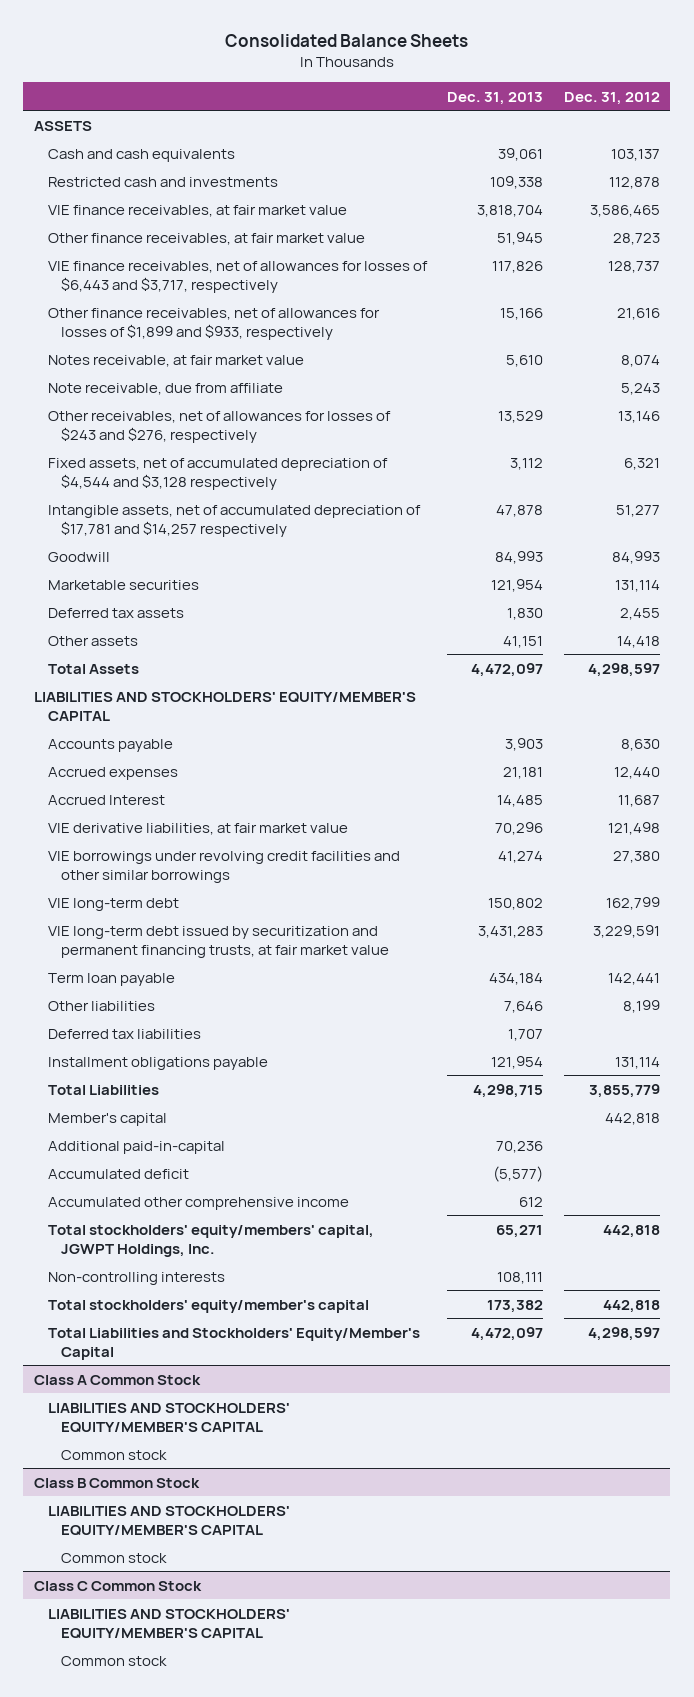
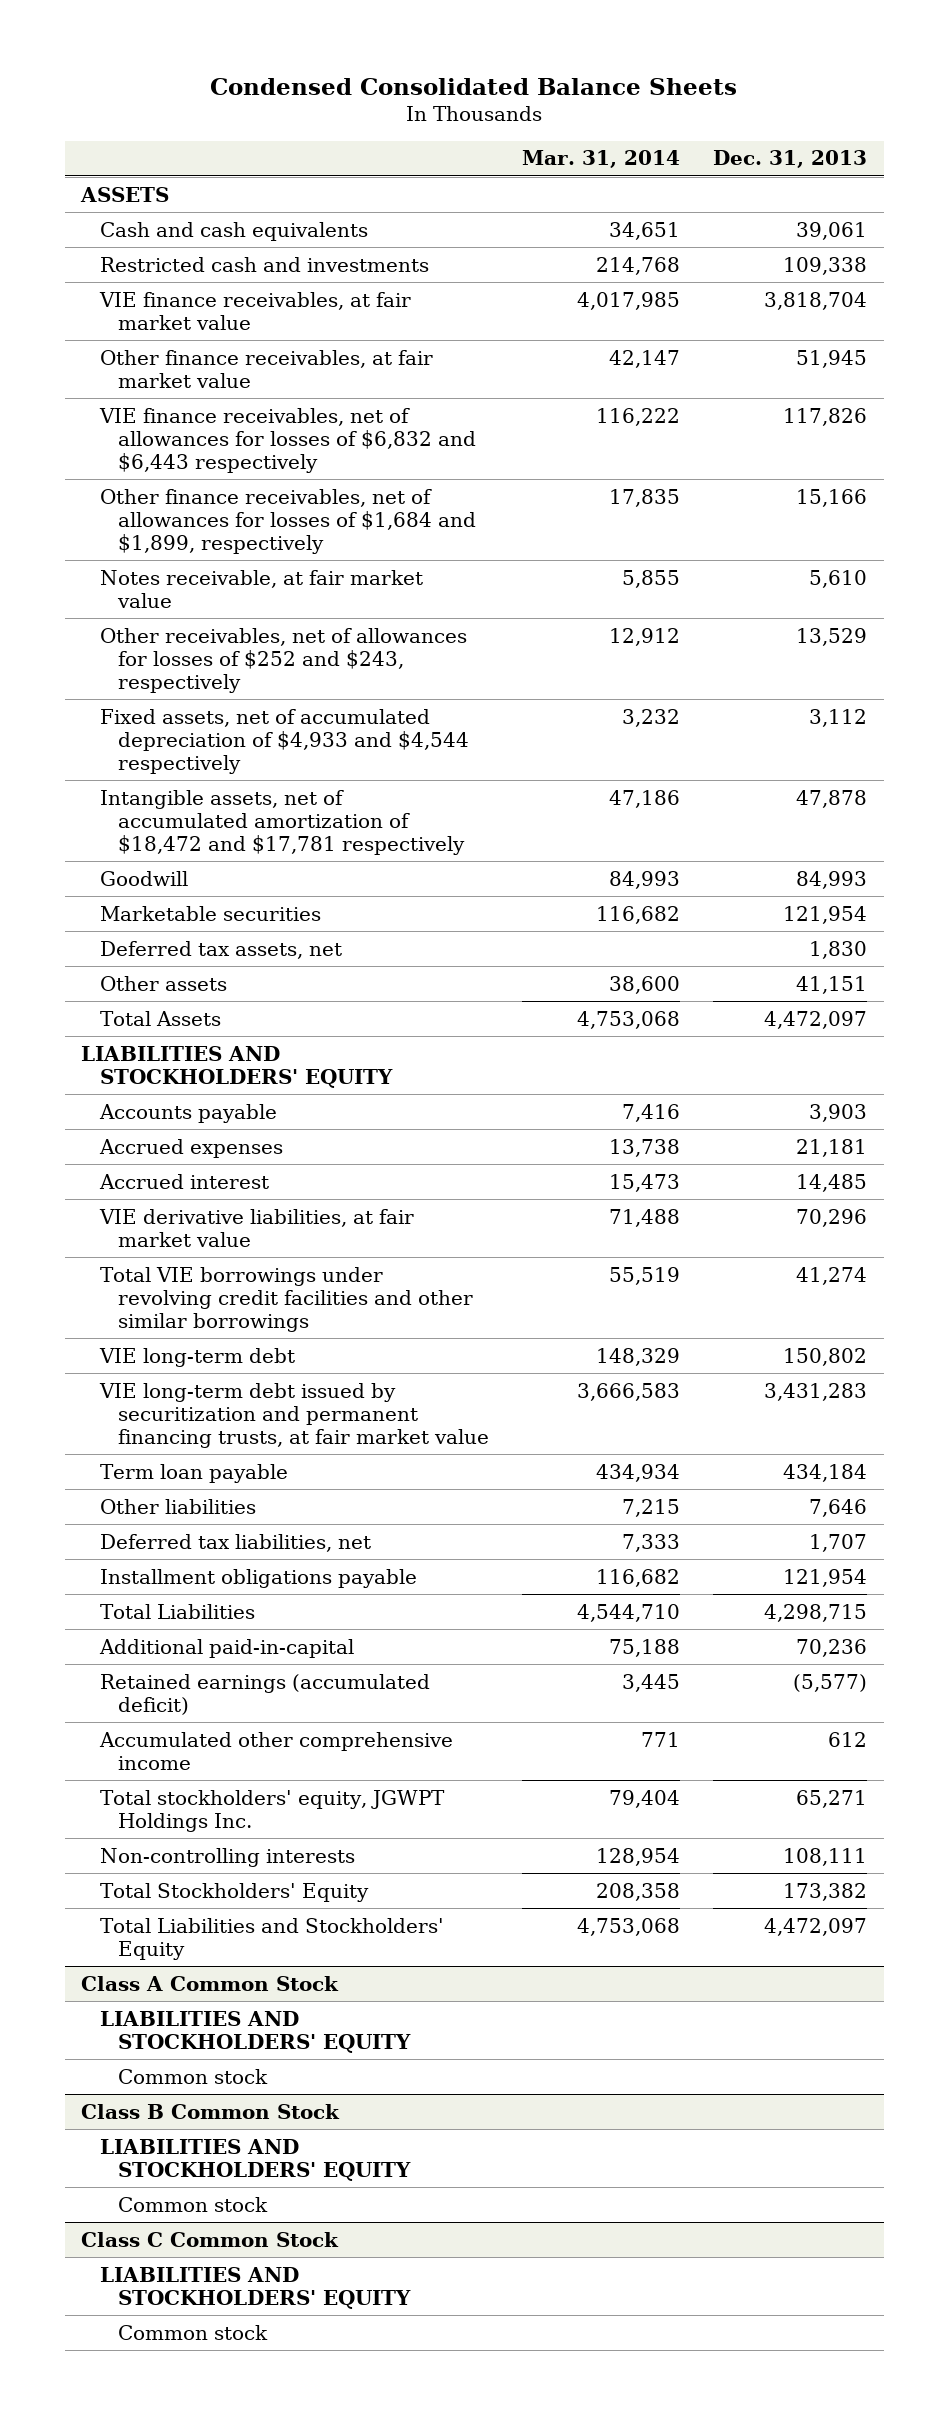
[224,33,468,47] Consolidated Balance Sheets -> [210,78,738,96] Condensed Consolidated Balance Sheets
[563,91,660,105] Dec. 31, 2012 -> none
none -> [522,150,681,169] Mar. 31, 2014
[47,260,428,293] VIE finance receivables, net of allowances for losses of $6,443 and $3,717, respectively -> [98,407,477,473] VIE finance receivables, net of allowances for losses of $6,832 and $6,443 respectively
[47,307,380,340] Other finance receivables, net of allowances for losses of $1,899 and $933, respectively -> [99,488,477,554] Other finance receivables, net of allowances for losses of $1,684 and $1,899, respectively
[47,382,283,395] Note receivable, due from affiliate -> none
[47,410,391,443] Other receivables, net of allowances for losses of $243 and $276, respectively -> [99,627,467,693] Other receivables, net of allowances for losses of $252 and $243, respectively
[47,457,388,490] Fixed assets, net of accumulated depreciation of $4,544 and $3,128 respectively -> [99,708,470,774] Fixed assets, net of accumulated depreciation of $4,933 and $4,544 respectively
[47,504,421,537] Intangible assets, net of accumulated depreciation of $17,781 and $14,257 respectively -> [99,789,466,855] Intangible assets, net of accumulated amortization of $18,472 and $17,781 respectively
[47,607,184,618] Deferred tax assets -> [99,940,342,959] Deferred tax assets, net
[33,691,416,721] LIABILITIES AND STOCKHOLDERS' EQUITY/MEMBER'S CAPITAL -> [81,1045,393,1088] LIABILITIES AND STOCKHOLDERS' EQUITY
[47,794,165,805] Accrued Interest -> [98,1173,269,1189] Accrued interest
[47,850,400,883] VIE borrowings under revolving credit facilities and other similar borrowings -> [99,1266,474,1332] Total VIE borrowings under revolving credit facilities and other similar borrowings
[47,1028,201,1039] Deferred tax liabilities -> [99,1533,371,1552] Deferred tax liabilities, net
[47,1112,167,1126] Member's capital -> none
[47,1168,189,1179] Accumulated deficit -> [99,1673,430,1715] Retained earnings (accumulated deficit)
[47,1224,374,1257] Total stockholders' equity/members' capital, JGWPT Holdings, Inc. -> [99,1789,445,1832] Total stockholders' equity, JGWPT Holdings Inc.
[47,1299,369,1313] Total stockholders' equity/member's capital -> [99,1882,369,1902] Total Stockholders' Equity
[47,1327,420,1360] Total Liabilities and Stockholders' Equity/Member's Capital -> [99,1917,444,1960] Total Liabilities and Stockholders' Equity
[47,1402,290,1433] LIABILITIES AND STOCKHOLDERS' EQUITY/MEMBER'S CAPITAL -> [99,2010,412,2053] LIABILITIES AND STOCKHOLDERS' EQUITY
[47,1505,290,1536] LIABILITIES AND STOCKHOLDERS' EQUITY/MEMBER'S CAPITAL -> [99,2138,412,2181] LIABILITIES AND STOCKHOLDERS' EQUITY
[47,1608,290,1639] LIABILITIES AND STOCKHOLDERS' EQUITY/MEMBER'S CAPITAL -> [99,2266,412,2309] LIABILITIES AND STOCKHOLDERS' EQUITY

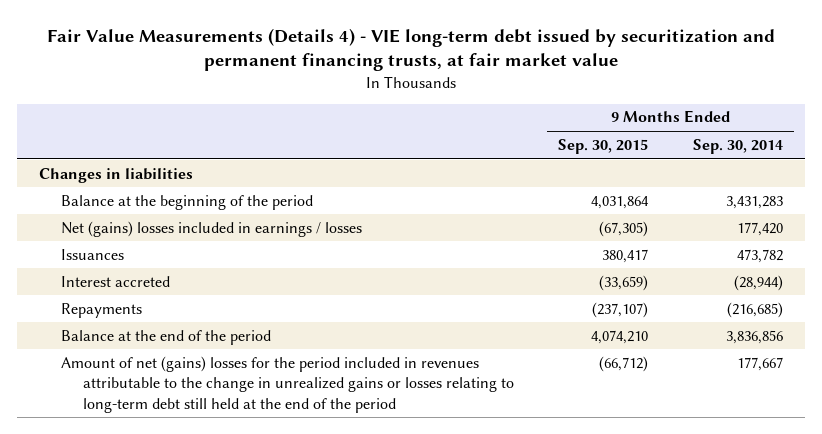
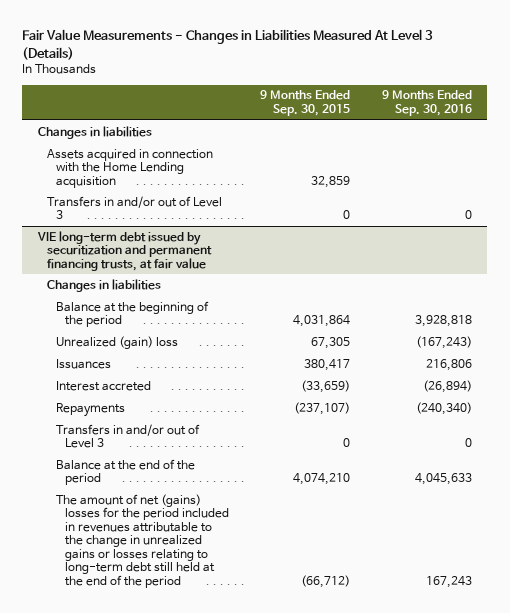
[46,27,775,72] Fair Value Measurements (Details 4) - VIE long-term debt issued by securitization and permanent financing trusts, at fair market value -> [22,28,434,60] Fair Value Measurements - Changes in Liabilities Measured At Level 3 (Details)
[692,138,783,154] Sep. 30, 2014 -> none
none -> [381,90,472,116] 9 Months Ended Sep. 30, 2016
none -> [46,148,213,188] Assets acquired in connection with the Home Lending acquisition
none -> [46,195,222,220] Transfers in and/or out of Level 3
none -> [36,230,212,271] VIE long-term debt issued by securitization and permanent financing trusts, at fair value
none -> [46,278,161,292] Changes in liabilities
[60,220,362,237] Net (gains) losses included in earnings / losses -> [56,335,179,349] Unrealized (gain) loss
[599,220,649,237] (67,305) -> [311,336,351,349] 67,305
none -> [56,423,201,449] Transfers in and/or out of Level 3
[60,355,514,413] Amount of net (gains) losses for the period included in revenues attributable to the change in unrealized gains or losses relating to long-term debt still held at the end of the period -> [56,493,230,588] The amount of net (gains) losses for the period included in revenues attributable to the change in unrealized gains or losses relating to long-term debt still held at the end of the period

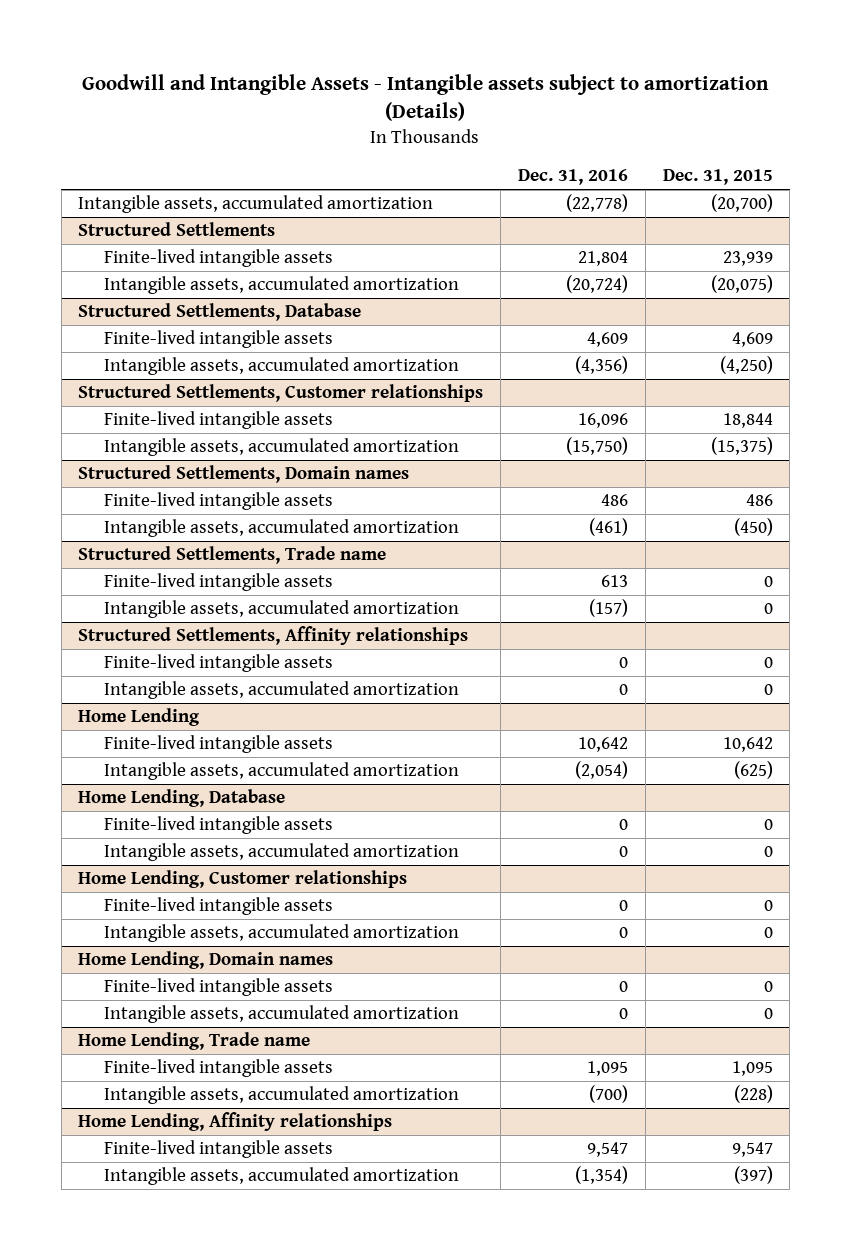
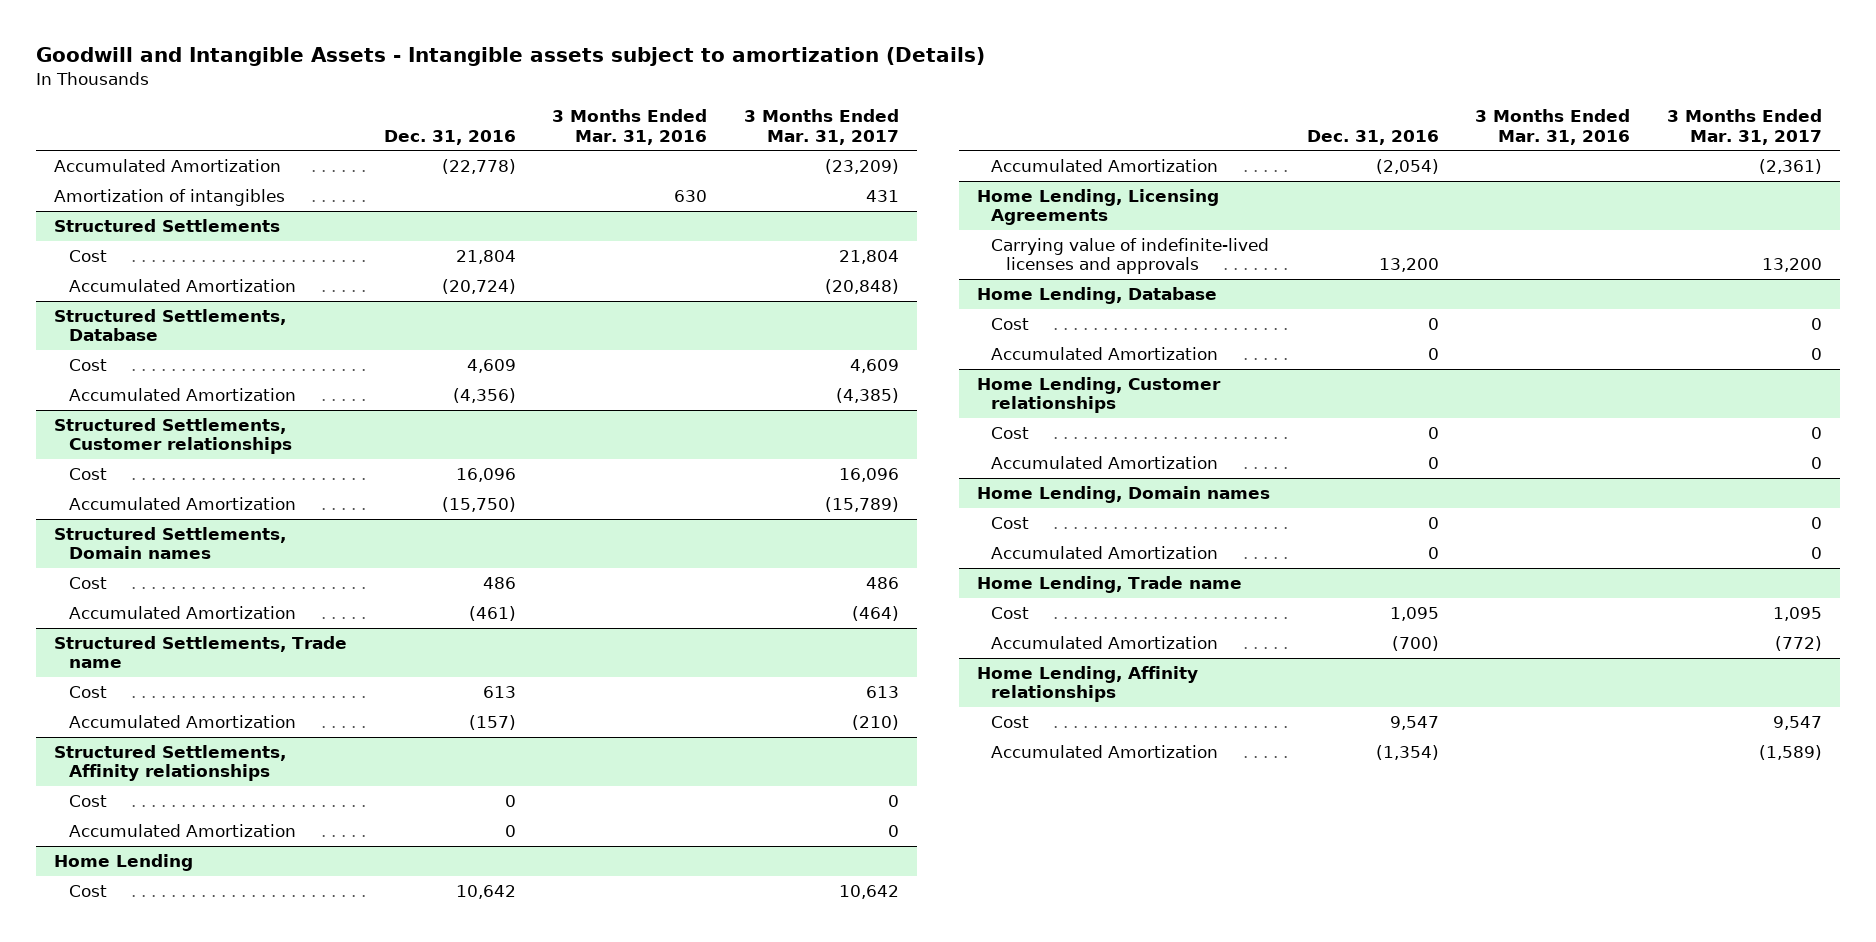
[662,169,773,186] Dec. 31, 2015 -> none
none -> [552,109,708,145] 3 Months Ended Mar. 31, 2016
none -> [743,109,899,145] 3 Months Ended Mar. 31, 2017
[78,195,434,214] Intangible assets, accumulated amortization -> [54,158,282,172] Accumulated Amortization
none -> [54,188,286,206] Amortization of intangibles
[103,249,333,268] Finite-lived intangible assets -> [68,249,107,262] Cost
[103,276,459,295] Intangible assets, accumulated amortization -> [68,278,296,292] Accumulated Amortization
[103,330,333,349] Finite-lived intangible assets -> [68,358,107,371] Cost
[103,357,459,376] Intangible assets, accumulated amortization -> [68,387,296,401] Accumulated Amortization
[103,411,333,430] Finite-lived intangible assets -> [68,467,107,480] Cost
[103,438,459,457] Intangible assets, accumulated amortization -> [68,496,296,510] Accumulated Amortization
[103,492,333,511] Finite-lived intangible assets -> [68,576,107,589] Cost
[103,519,459,538] Intangible assets, accumulated amortization -> [68,605,296,619] Accumulated Amortization
[103,573,333,592] Finite-lived intangible assets -> [68,685,107,698] Cost
[103,600,459,619] Intangible assets, accumulated amortization -> [68,714,296,728] Accumulated Amortization
[103,654,333,673] Finite-lived intangible assets -> [68,794,107,807] Cost
[103,681,459,700] Intangible assets, accumulated amortization -> [68,823,296,837] Accumulated Amortization
[103,735,333,754] Finite-lived intangible assets -> [68,884,107,897] Cost
[103,762,459,781] Intangible assets, accumulated amortization -> [991,158,1219,172] Accumulated Amortization
none -> [977,188,1220,226] Home Lending, Licensing Agreements
none -> [991,237,1270,275] Carrying value of indefinite-lived licenses and approvals
[103,816,333,835] Finite-lived intangible assets -> [991,317,1030,330] Cost
[103,843,459,862] Intangible assets, accumulated amortization -> [991,346,1219,360] Accumulated Amortization
[103,897,333,916] Finite-lived intangible assets -> [991,426,1030,439] Cost
[103,924,459,943] Intangible assets, accumulated amortization -> [991,455,1219,469] Accumulated Amortization
[103,978,333,997] Finite-lived intangible assets -> [991,516,1030,529] Cost
[103,1005,459,1024] Intangible assets, accumulated amortization -> [991,545,1219,559] Accumulated Amortization
[103,1059,333,1078] Finite-lived intangible assets -> [991,606,1030,619] Cost
[103,1086,459,1105] Intangible assets, accumulated amortization -> [991,635,1219,649] Accumulated Amortization
[103,1140,333,1159] Finite-lived intangible assets -> [991,715,1030,728] Cost
[103,1167,459,1186] Intangible assets, accumulated amortization -> [991,744,1219,758] Accumulated Amortization

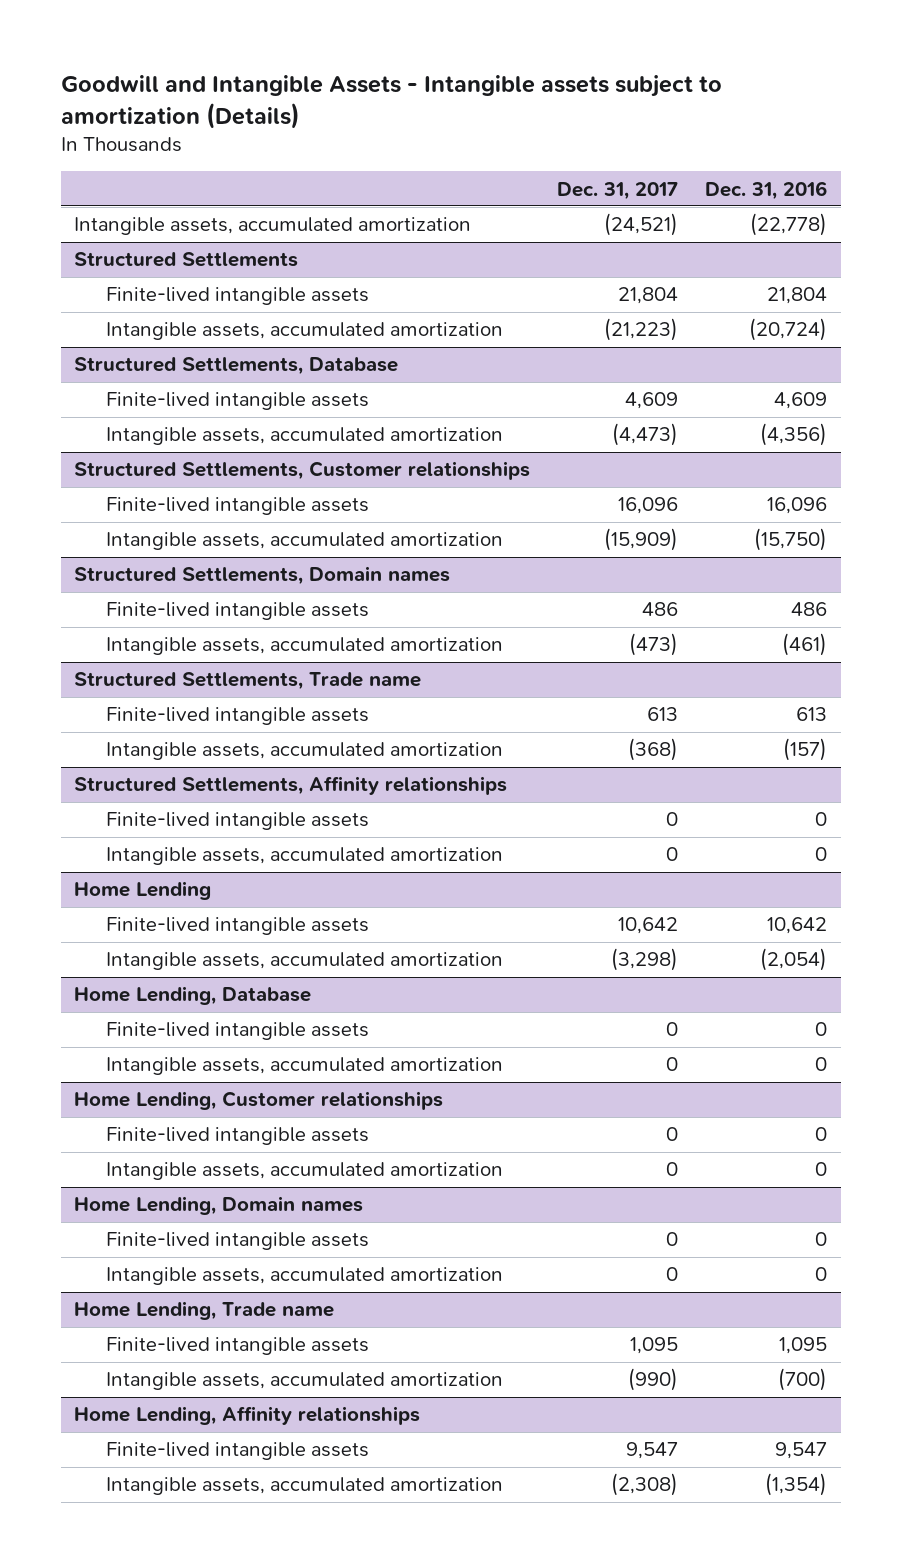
[552,109,708,145] 3 Months Ended Mar. 31, 2016 -> none
[743,109,899,145] 3 Months Ended Mar. 31, 2017 -> none
none -> [557,181,679,200] Dec. 31, 2017
[54,188,286,206] Amortization of intangibles -> none
[54,158,282,172] Accumulated Amortization -> [74,217,472,236] Intangible assets, accumulated amortization
[68,249,107,262] Cost -> [105,287,369,306] Finite-lived intangible assets
[68,278,296,292] Accumulated Amortization -> [105,322,503,341] Intangible assets, accumulated amortization
[68,358,107,371] Cost -> [105,392,369,411] Finite-lived intangible assets
[68,387,296,401] Accumulated Amortization -> [105,427,503,446] Intangible assets, accumulated amortization
[68,467,107,480] Cost -> [105,497,369,516] Finite-lived intangible assets
[68,496,296,510] Accumulated Amortization -> [105,532,503,551] Intangible assets, accumulated amortization
[68,576,107,589] Cost -> [105,602,369,621] Finite-lived intangible assets
[68,605,296,619] Accumulated Amortization -> [105,637,503,656] Intangible assets, accumulated amortization
[68,685,107,698] Cost -> [105,707,369,726] Finite-lived intangible assets
[68,714,296,728] Accumulated Amortization -> [105,742,503,761] Intangible assets, accumulated amortization
[68,794,107,807] Cost -> [105,812,369,831] Finite-lived intangible assets
[68,823,296,837] Accumulated Amortization -> [105,847,503,866] Intangible assets, accumulated amortization
[977,188,1220,226] Home Lending, Licensing Agreements -> none
[991,237,1270,275] Carrying value of indefinite-lived licenses and approvals -> none
[68,884,107,897] Cost -> [105,917,369,936] Finite-lived intangible assets
[991,158,1219,172] Accumulated Amortization -> [105,952,503,971] Intangible assets, accumulated amortization
[991,317,1030,330] Cost -> [105,1022,369,1041] Finite-lived intangible assets
[991,346,1219,360] Accumulated Amortization -> [105,1057,503,1076] Intangible assets, accumulated amortization
[991,426,1030,439] Cost -> [105,1127,369,1146] Finite-lived intangible assets
[991,455,1219,469] Accumulated Amortization -> [105,1162,503,1181] Intangible assets, accumulated amortization
[991,516,1030,529] Cost -> [105,1232,369,1251] Finite-lived intangible assets
[991,545,1219,559] Accumulated Amortization -> [105,1267,503,1286] Intangible assets, accumulated amortization
[991,606,1030,619] Cost -> [105,1337,369,1356] Finite-lived intangible assets
[991,635,1219,649] Accumulated Amortization -> [105,1372,503,1391] Intangible assets, accumulated amortization
[991,715,1030,728] Cost -> [105,1442,369,1461] Finite-lived intangible assets
[991,744,1219,758] Accumulated Amortization -> [105,1477,503,1496] Intangible assets, accumulated amortization

